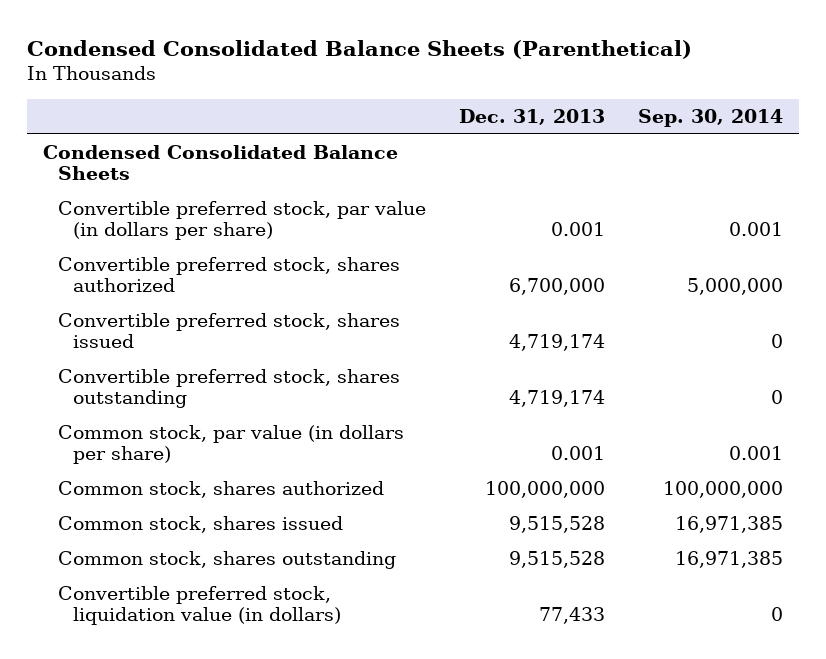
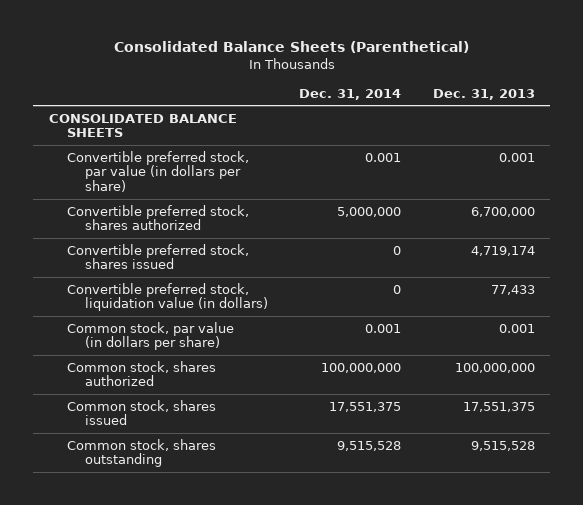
[27,39,693,59] Condensed Consolidated Balance Sheets (Parenthetical) -> [113,40,469,53] Consolidated Balance Sheets (Parenthetical)
[637,109,783,128] Sep. 30, 2014 -> none
none -> [299,88,402,100] Dec. 31, 2014
[43,145,399,181] Condensed Consolidated Balance Sheets -> [48,113,237,138] CONSOLIDATED BALANCE SHEETS
[58,369,401,409] Convertible preferred stock, shares outstanding -> none
[58,586,341,626] Convertible preferred stock, liquidation value (in dollars) -> [66,282,268,312] Convertible preferred stock, liquidation value (in dollars)
[508,516,605,534] 9,515,528 -> [462,401,535,412] 17,551,375

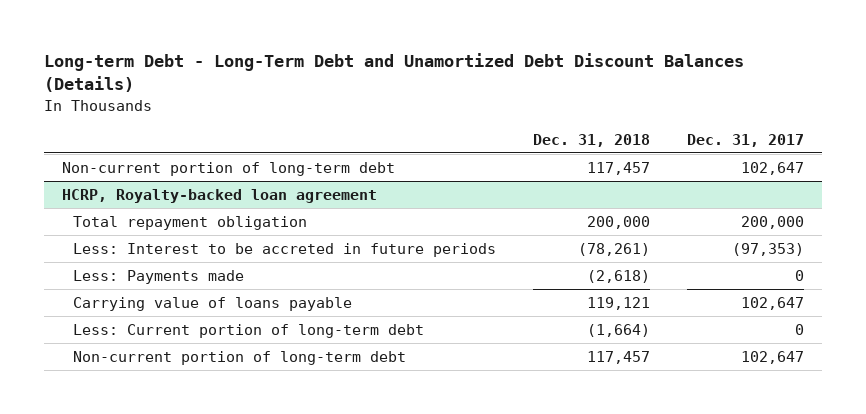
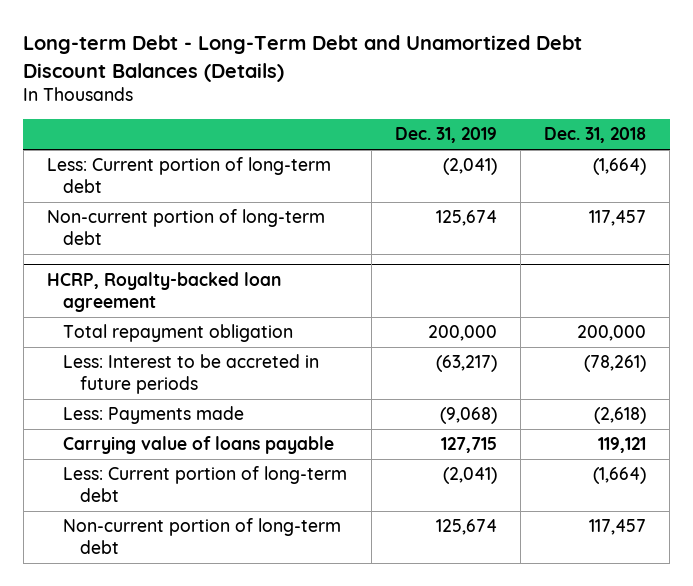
[686,133,804,147] Dec. 31, 2017 -> none
none -> [394,127,497,144] Dec. 31, 2019
none -> [47,157,332,194] Less: Current portion of long-term debt

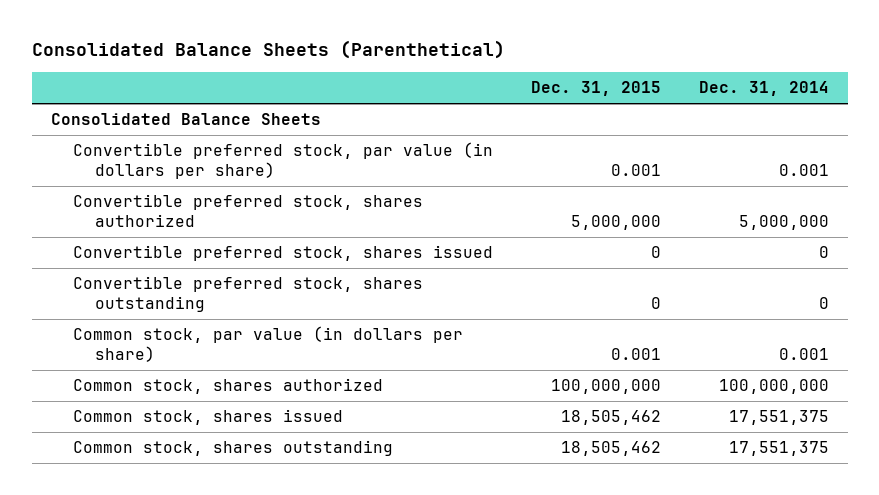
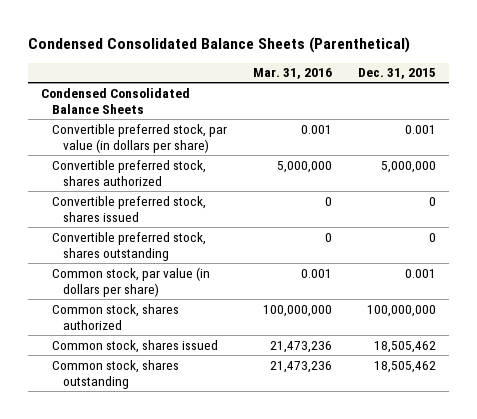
[31,40,505,60] Consolidated Balance Sheets (Parenthetical) -> [28,37,411,54] Condensed Consolidated Balance Sheets (Parenthetical)
[698,81,829,97] Dec. 31, 2014 -> none
none -> [253,68,333,80] Mar. 31, 2016
[50,113,321,126] Consolidated Balance Sheets -> [41,87,191,115] Condensed Consolidated Balance Sheets

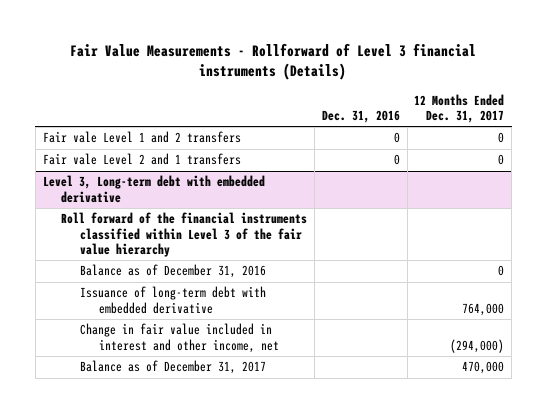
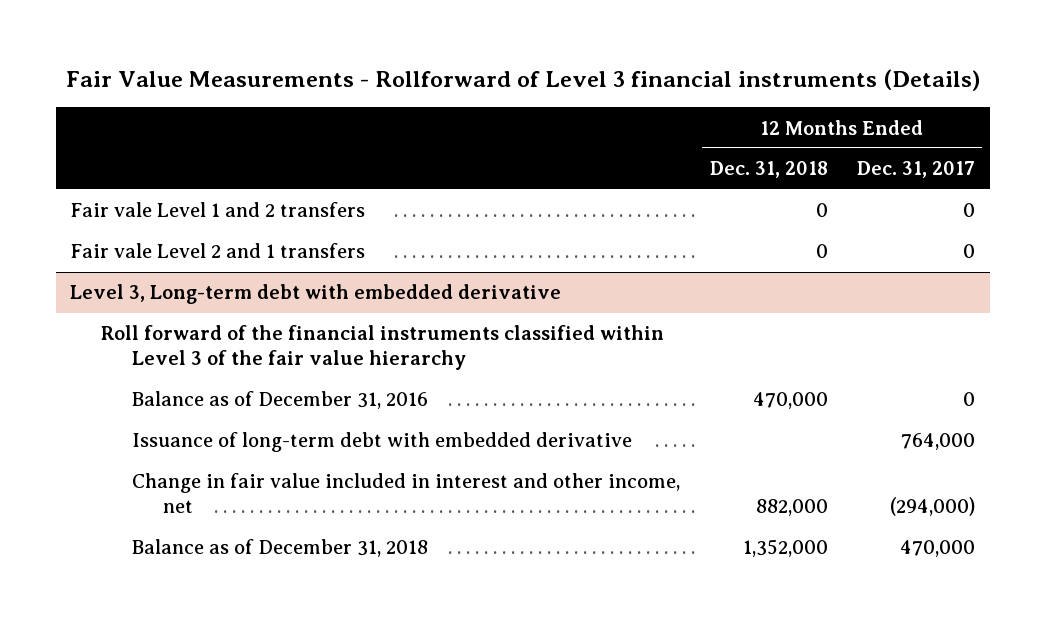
[321,110,400,124] Dec. 31, 2016 -> none
none -> [709,161,828,179] Dec. 31, 2018
[80,360,267,375] Balance as of December 31, 2017 -> [132,539,429,558] Balance as of December 31, 2018

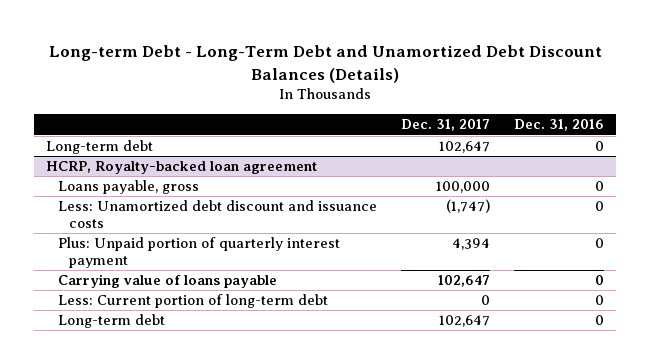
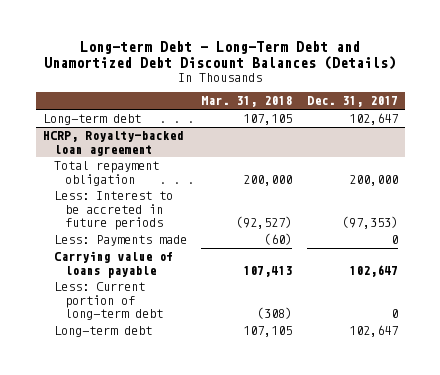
[513,119,604,132] Dec. 31, 2016 -> none
none -> [201,96,293,108] Mar. 31, 2018
[57,180,199,195] Loans payable, gross -> none
[57,200,377,229] Less: Unamortized debt discount and issuance costs -> none
[57,237,340,269] Plus: Unpaid portion of quarterly interest payment -> none
none -> [54,161,160,186] Total repayment obligation
none -> [54,191,174,230] Less: Interest to be accreted in future periods
none -> [54,235,188,247] Less: Payments made

